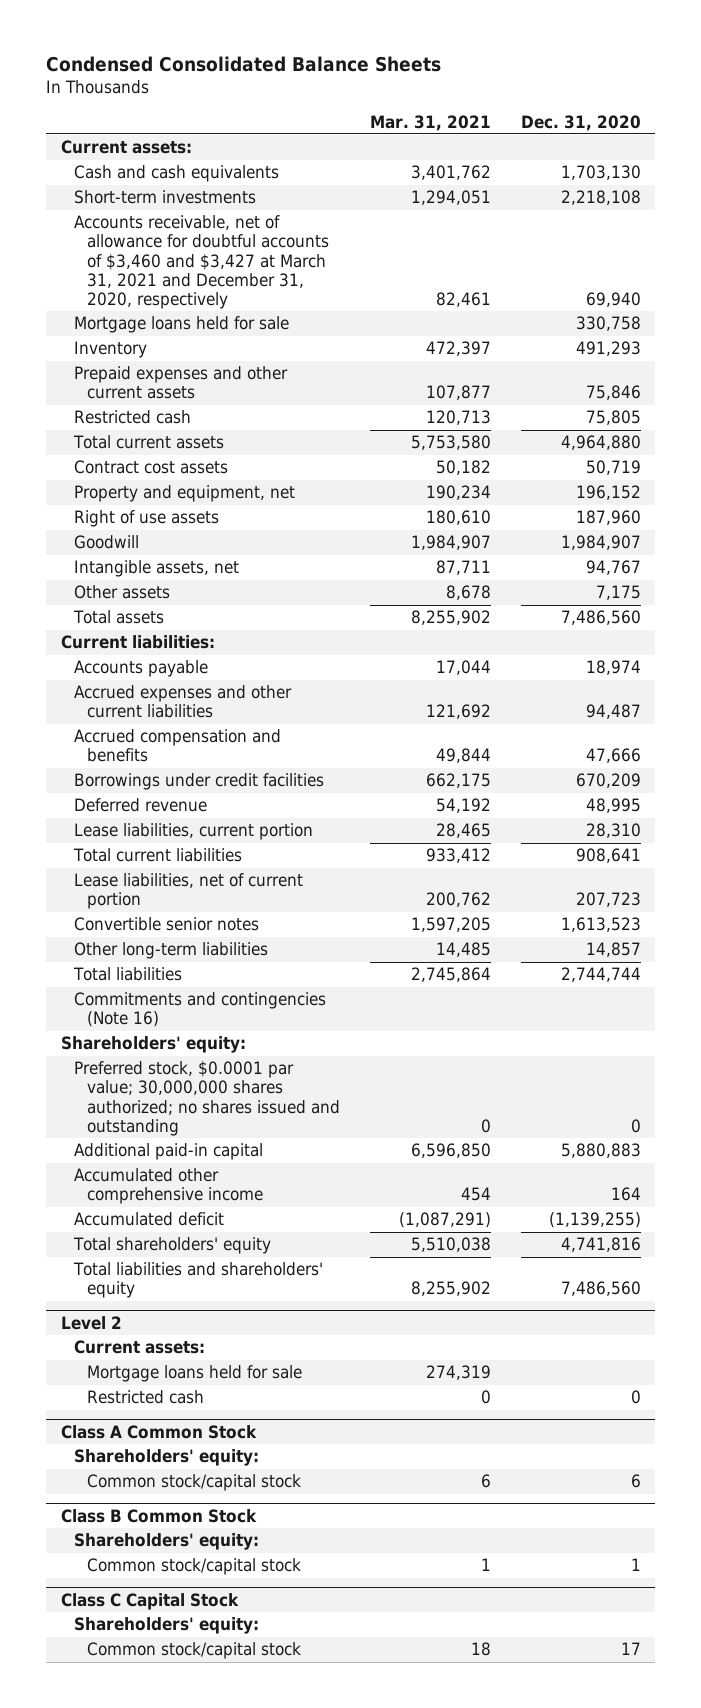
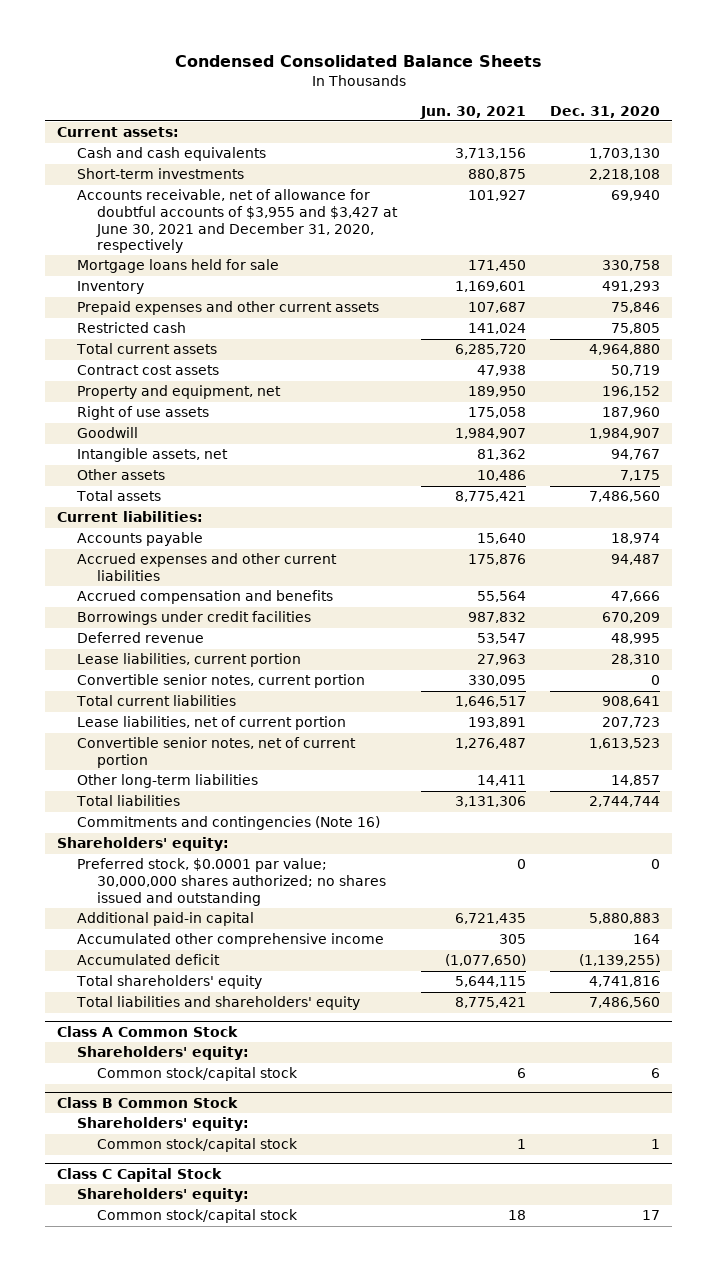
[369,114,491,131] Mar. 31, 2021 -> none
none -> [420,105,527,119] Jun. 30, 2021
[73,215,330,309] Accounts receivable, net of allowance for doubtful accounts of $3,460 and $3,427 at March 31, 2021 and December 31, 2020, respectively -> [77,189,398,254] Accounts receivable, net of allowance for doubtful accounts of $3,955 and $3,427 at June 30, 2021 and December 31, 2020, respectively
none -> [77,674,366,689] Convertible senior notes, current portion
[73,917,259,932] Convertible senior notes -> [77,737,357,769] Convertible senior notes, net of current portion
[60,1315,122,1330] Level 2 -> none
[73,1340,205,1355] Current assets: -> none
[87,1365,303,1383] Mortgage loans held for sale -> none
[87,1390,205,1405] Restricted cash -> none

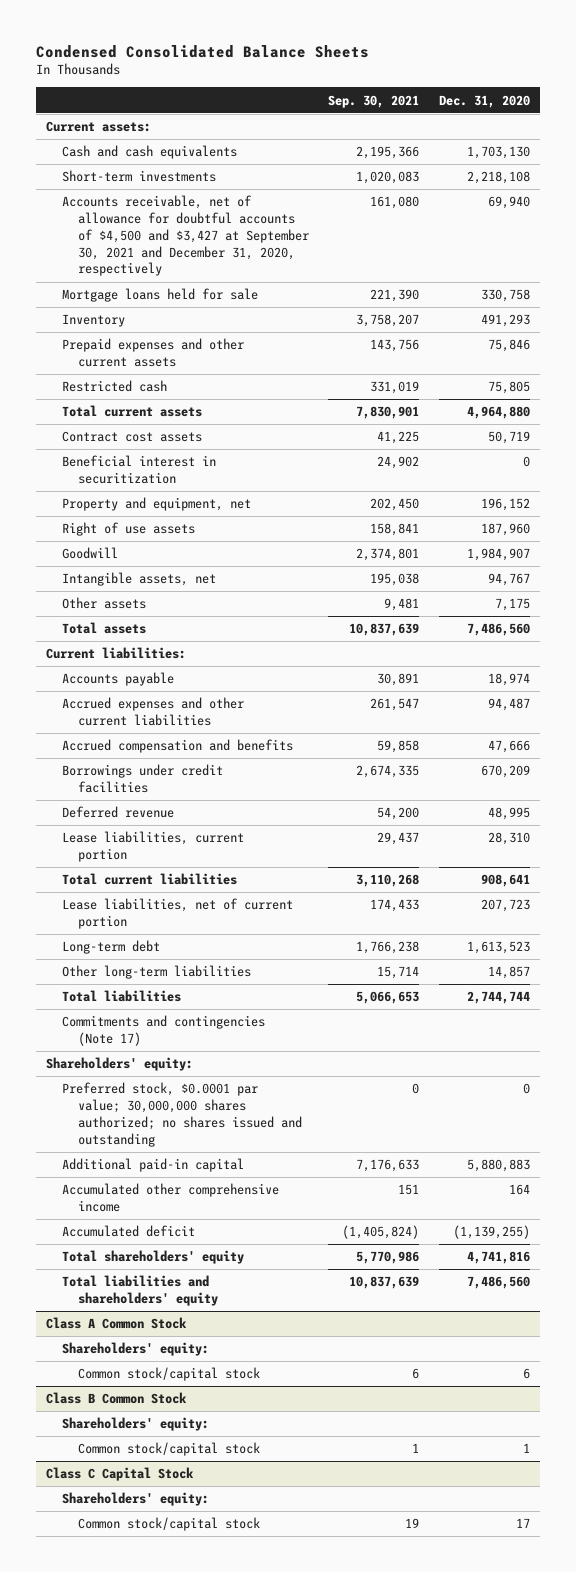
[420,105,527,119] Jun. 30, 2021 -> none
none -> [328,94,420,108] Sep. 30, 2021
[77,189,398,254] Accounts receivable, net of allowance for doubtful accounts of $3,955 and $3,427 at June 30, 2021 and December 31, 2020, respectively -> [62,195,310,277] Accounts receivable, net of allowance for doubtful accounts of $4,500 and $3,427 at September 30, 2021 and December 31, 2020, respectively
none -> [62,455,217,485] Beneficial interest in securitization
[77,674,366,689] Convertible senior notes, current portion -> none
[77,737,357,769] Convertible senior notes, net of current portion -> [62,940,161,955] Long-term debt
[77,816,381,831] Commitments and contingencies (Note 16) -> [62,1015,266,1047] Commitments and contingencies (Note 17)

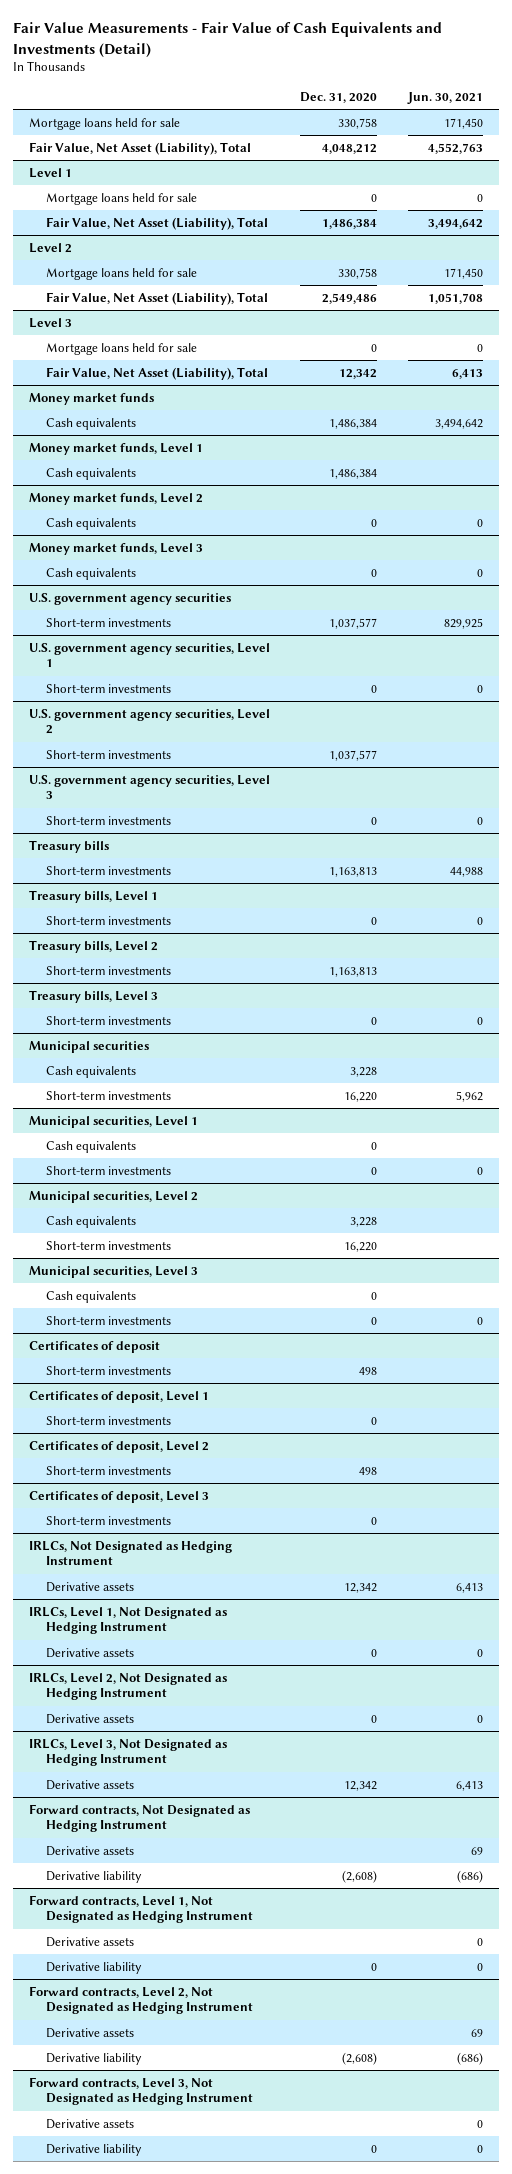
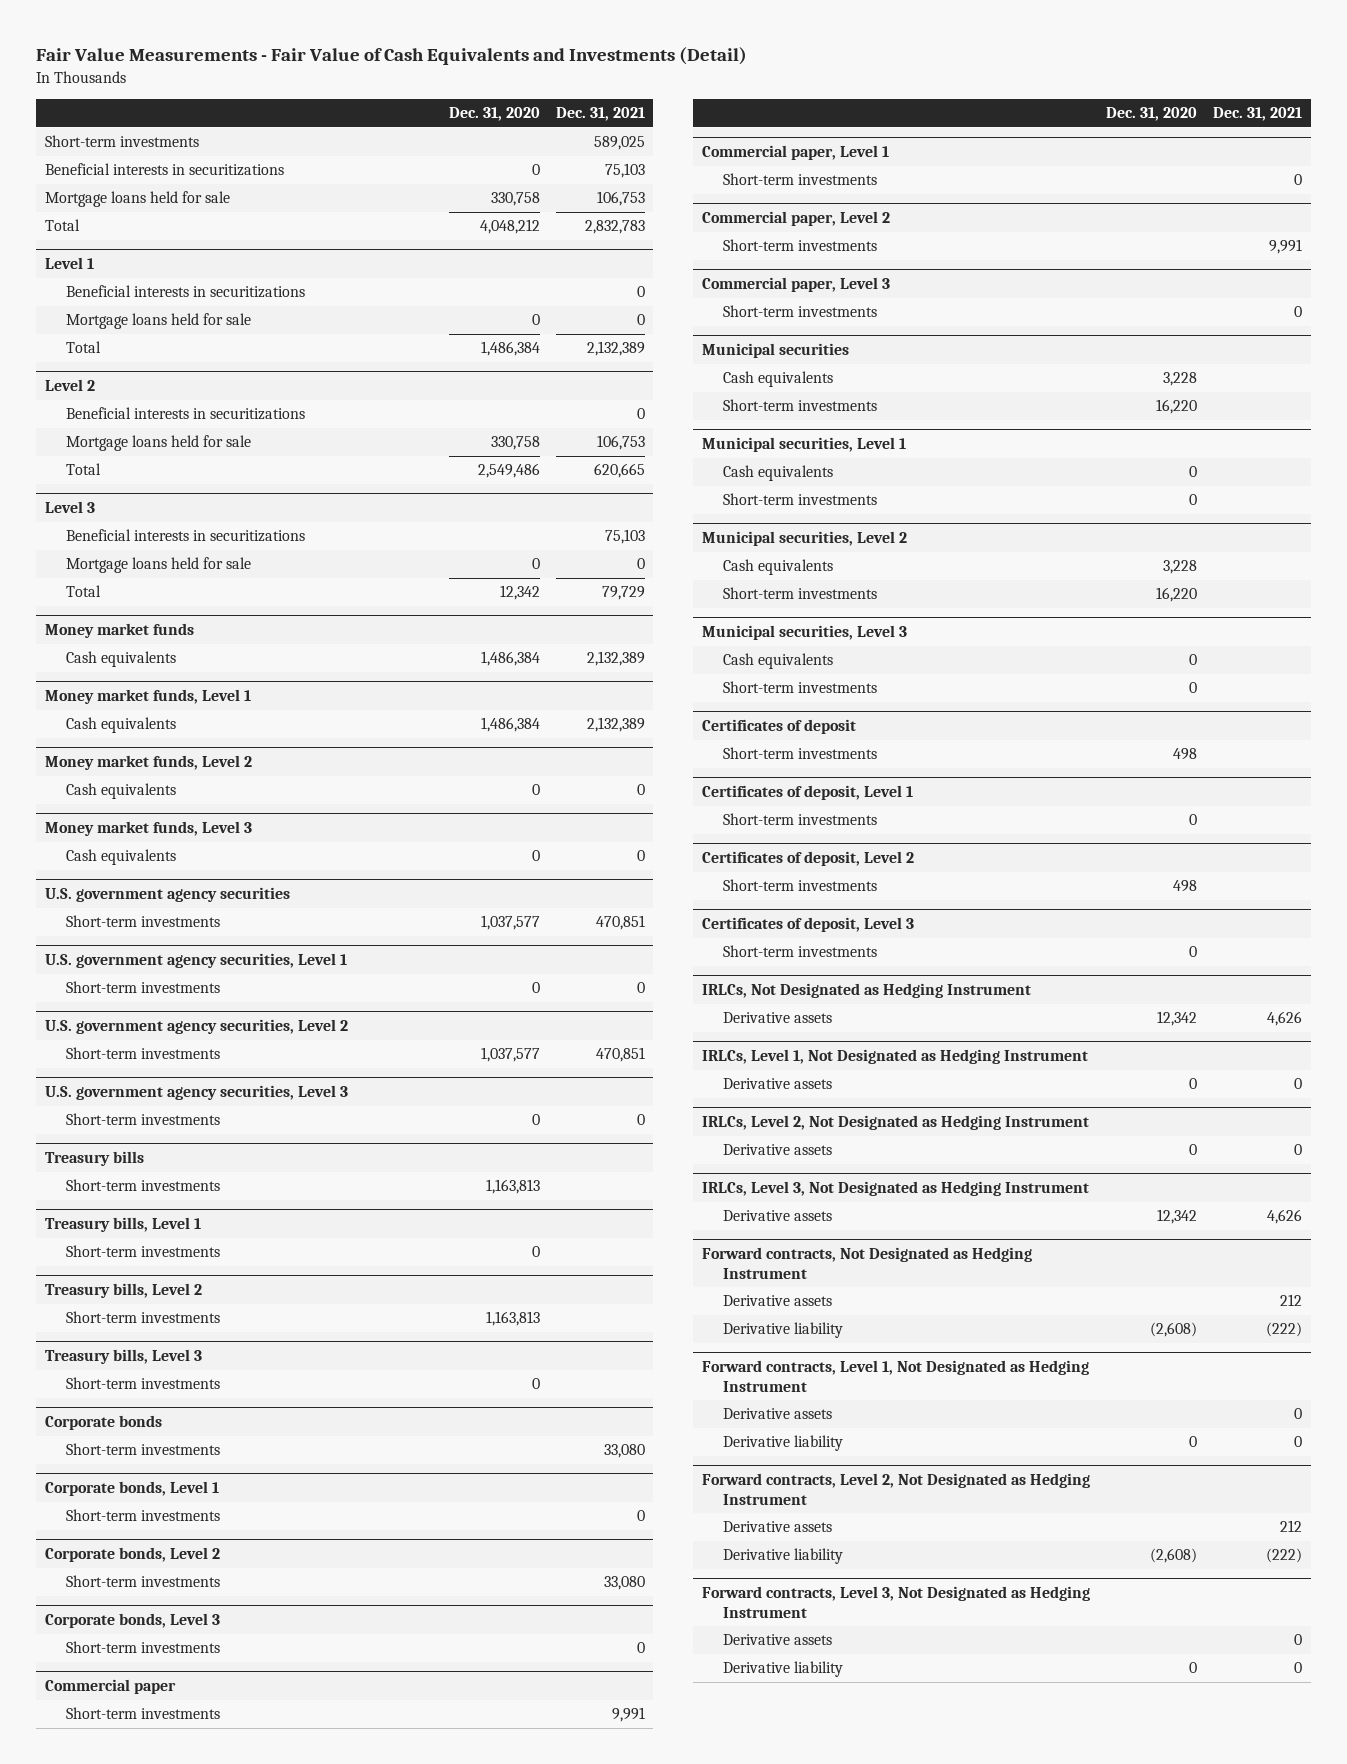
[407,91,484,104] Jun. 30, 2021 -> none
none -> [556,107,646,122] Dec. 31, 2021
none -> [44,135,199,148] Short-term investments
none -> [44,163,284,177] Beneficial interests in securitizations
[28,141,251,155] Fair Value, Net Asset (Liability), Total -> [44,219,80,232] Total
none -> [66,285,306,299] Beneficial interests in securitizations
[45,216,268,230] Fair Value, Net Asset (Liability), Total -> [66,341,102,354] Total
none -> [66,407,306,421] Beneficial interests in securitizations
[45,291,268,305] Fair Value, Net Asset (Liability), Total -> [66,463,102,476] Total
none -> [66,529,306,543] Beneficial interests in securitizations
[45,366,268,380] Fair Value, Net Asset (Liability), Total -> [66,585,102,598] Total
none -> [44,1415,162,1431] Corporate bonds
none -> [66,1443,221,1456] Short-term investments
none -> [44,1481,219,1497] Corporate bonds, Level 1
none -> [66,1509,221,1522] Short-term investments
none -> [44,1547,220,1563] Corporate bonds, Level 2
none -> [66,1575,221,1588] Short-term investments
none -> [44,1613,220,1629] Corporate bonds, Level 3
none -> [66,1641,221,1654] Short-term investments
none -> [44,1679,176,1695] Commercial paper
none -> [66,1707,221,1720] Short-term investments
none -> [701,145,889,161] Commercial paper, Level 1
none -> [723,173,878,186] Short-term investments
none -> [701,211,890,227] Commercial paper, Level 2
none -> [723,239,878,252] Short-term investments
none -> [701,277,890,293] Commercial paper, Level 3
none -> [723,305,878,318] Short-term investments

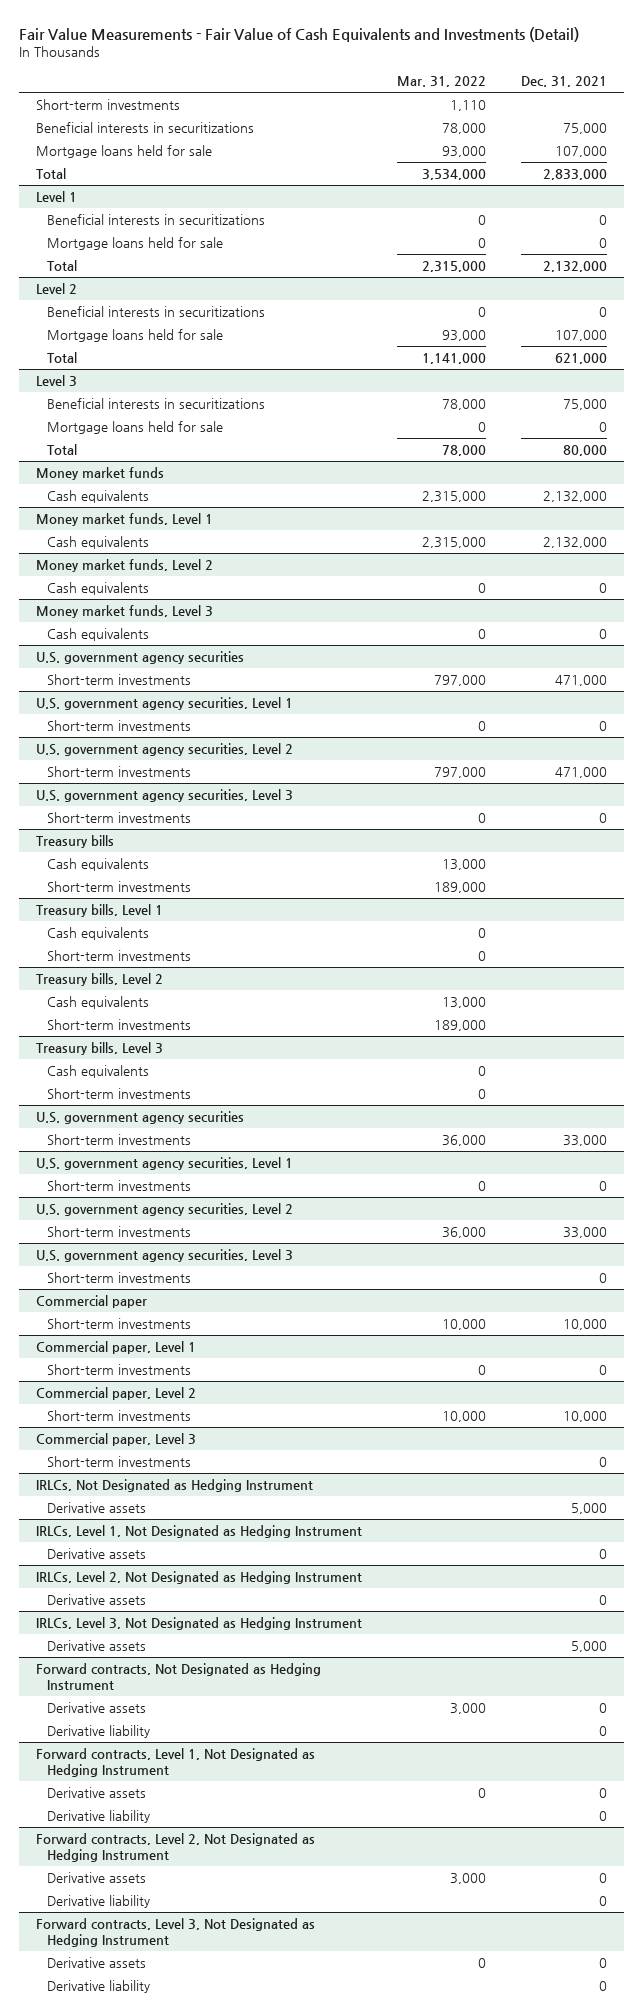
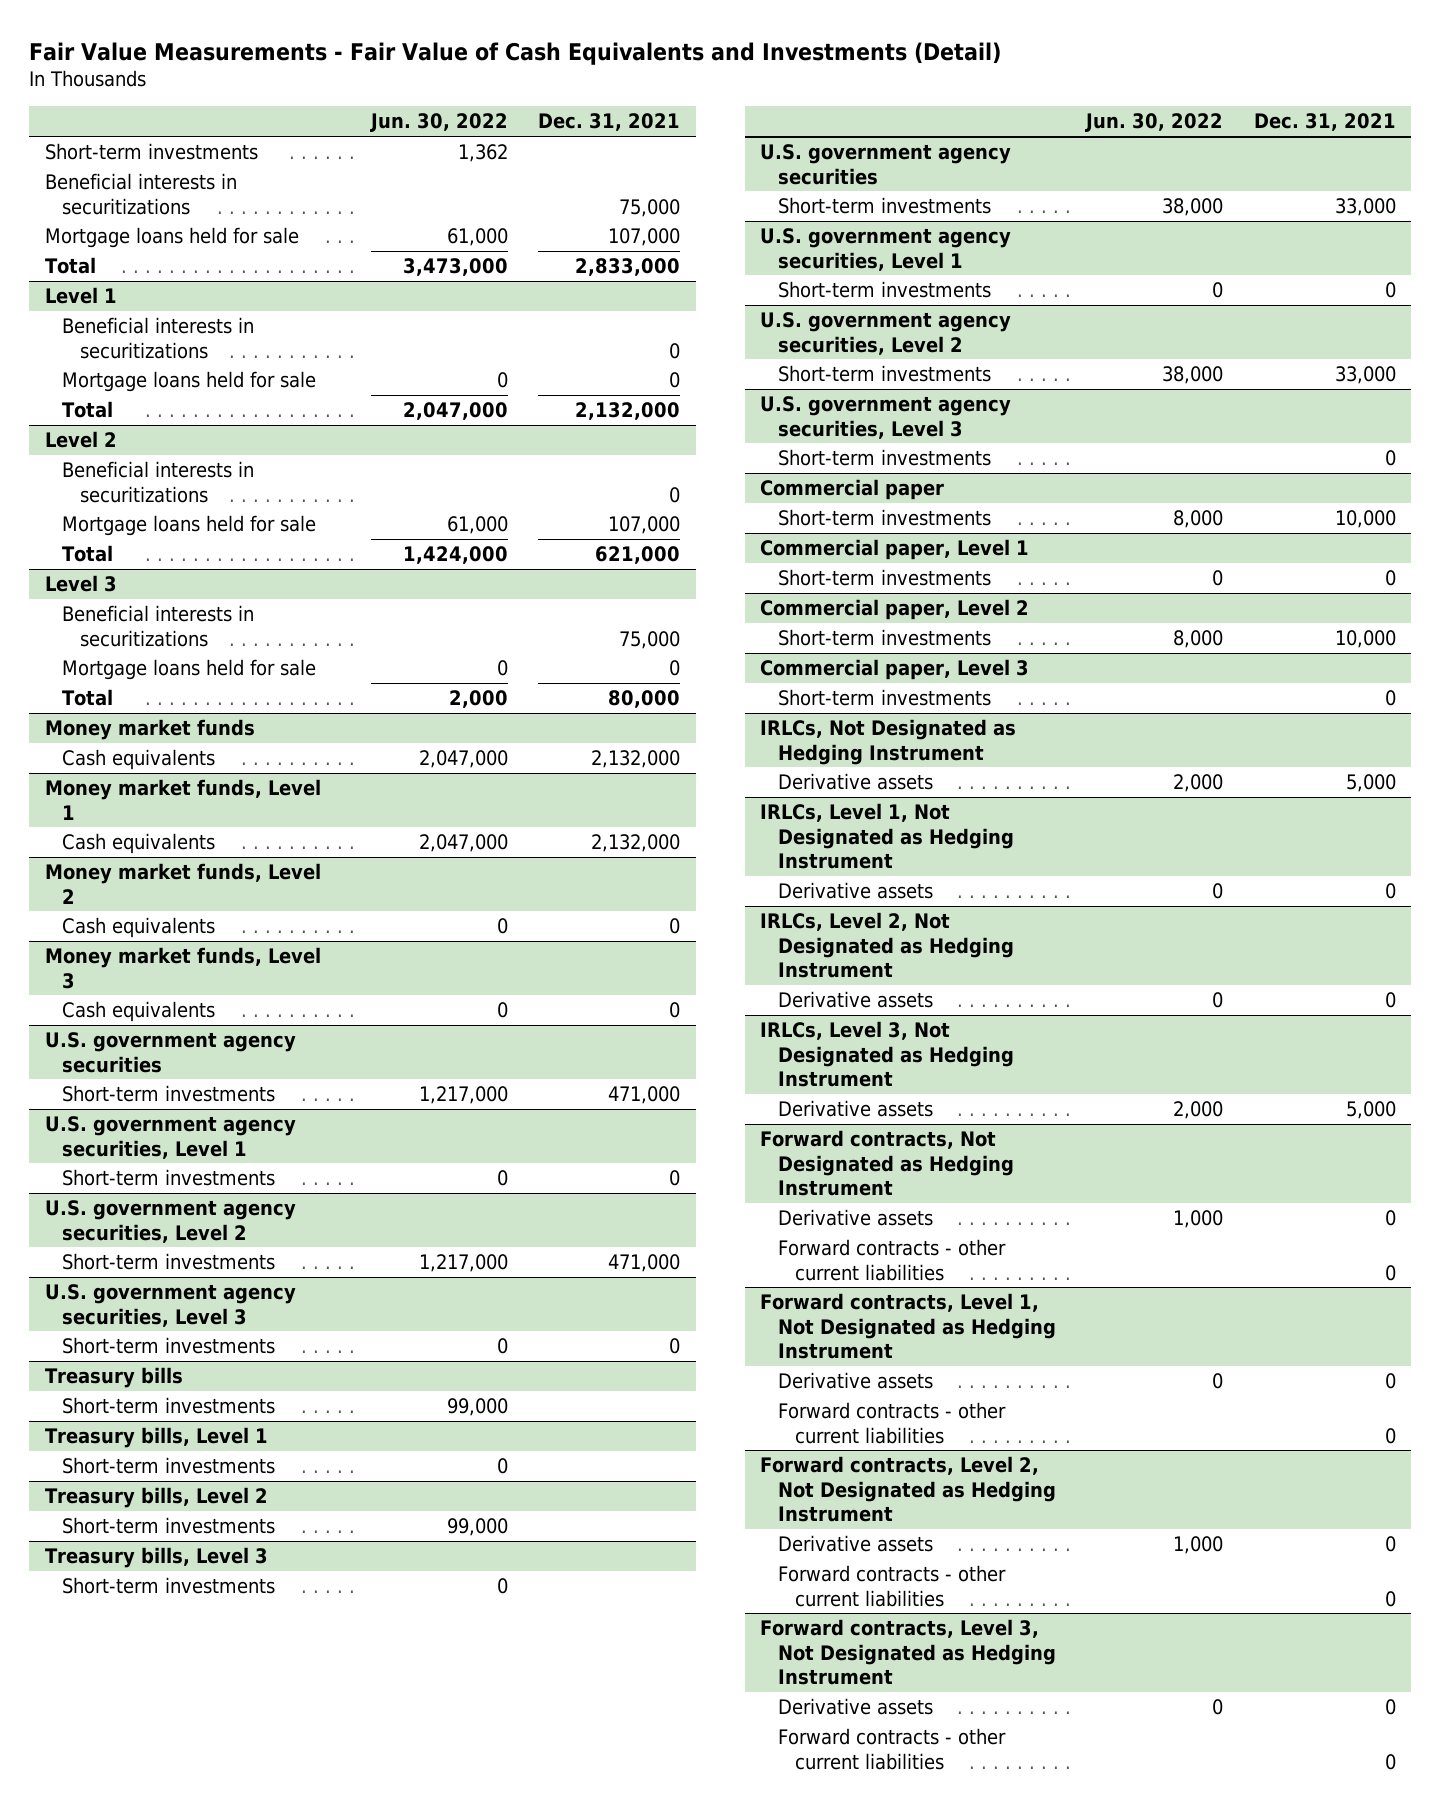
[396,76,486,88] Mar. 31, 2022 -> none
none -> [369,113,508,133] Jun. 30, 2022
[47,858,150,872] Cash equivalents -> none
[47,927,150,941] Cash equivalents -> none
[47,996,150,1010] Cash equivalents -> none
[47,1065,150,1079] Cash equivalents -> none
[47,1725,151,1739] Derivative liability -> [777,1239,1006,1281] Forward contracts - other current liabilities
[47,1810,151,1824] Derivative liability -> [777,1402,1006,1444] Forward contracts - other current liabilities
[47,1895,151,1909] Derivative liability -> [777,1565,1006,1607] Forward contracts - other current liabilities
[47,1980,151,1994] Derivative liability -> [777,1728,1006,1770] Forward contracts - other current liabilities

